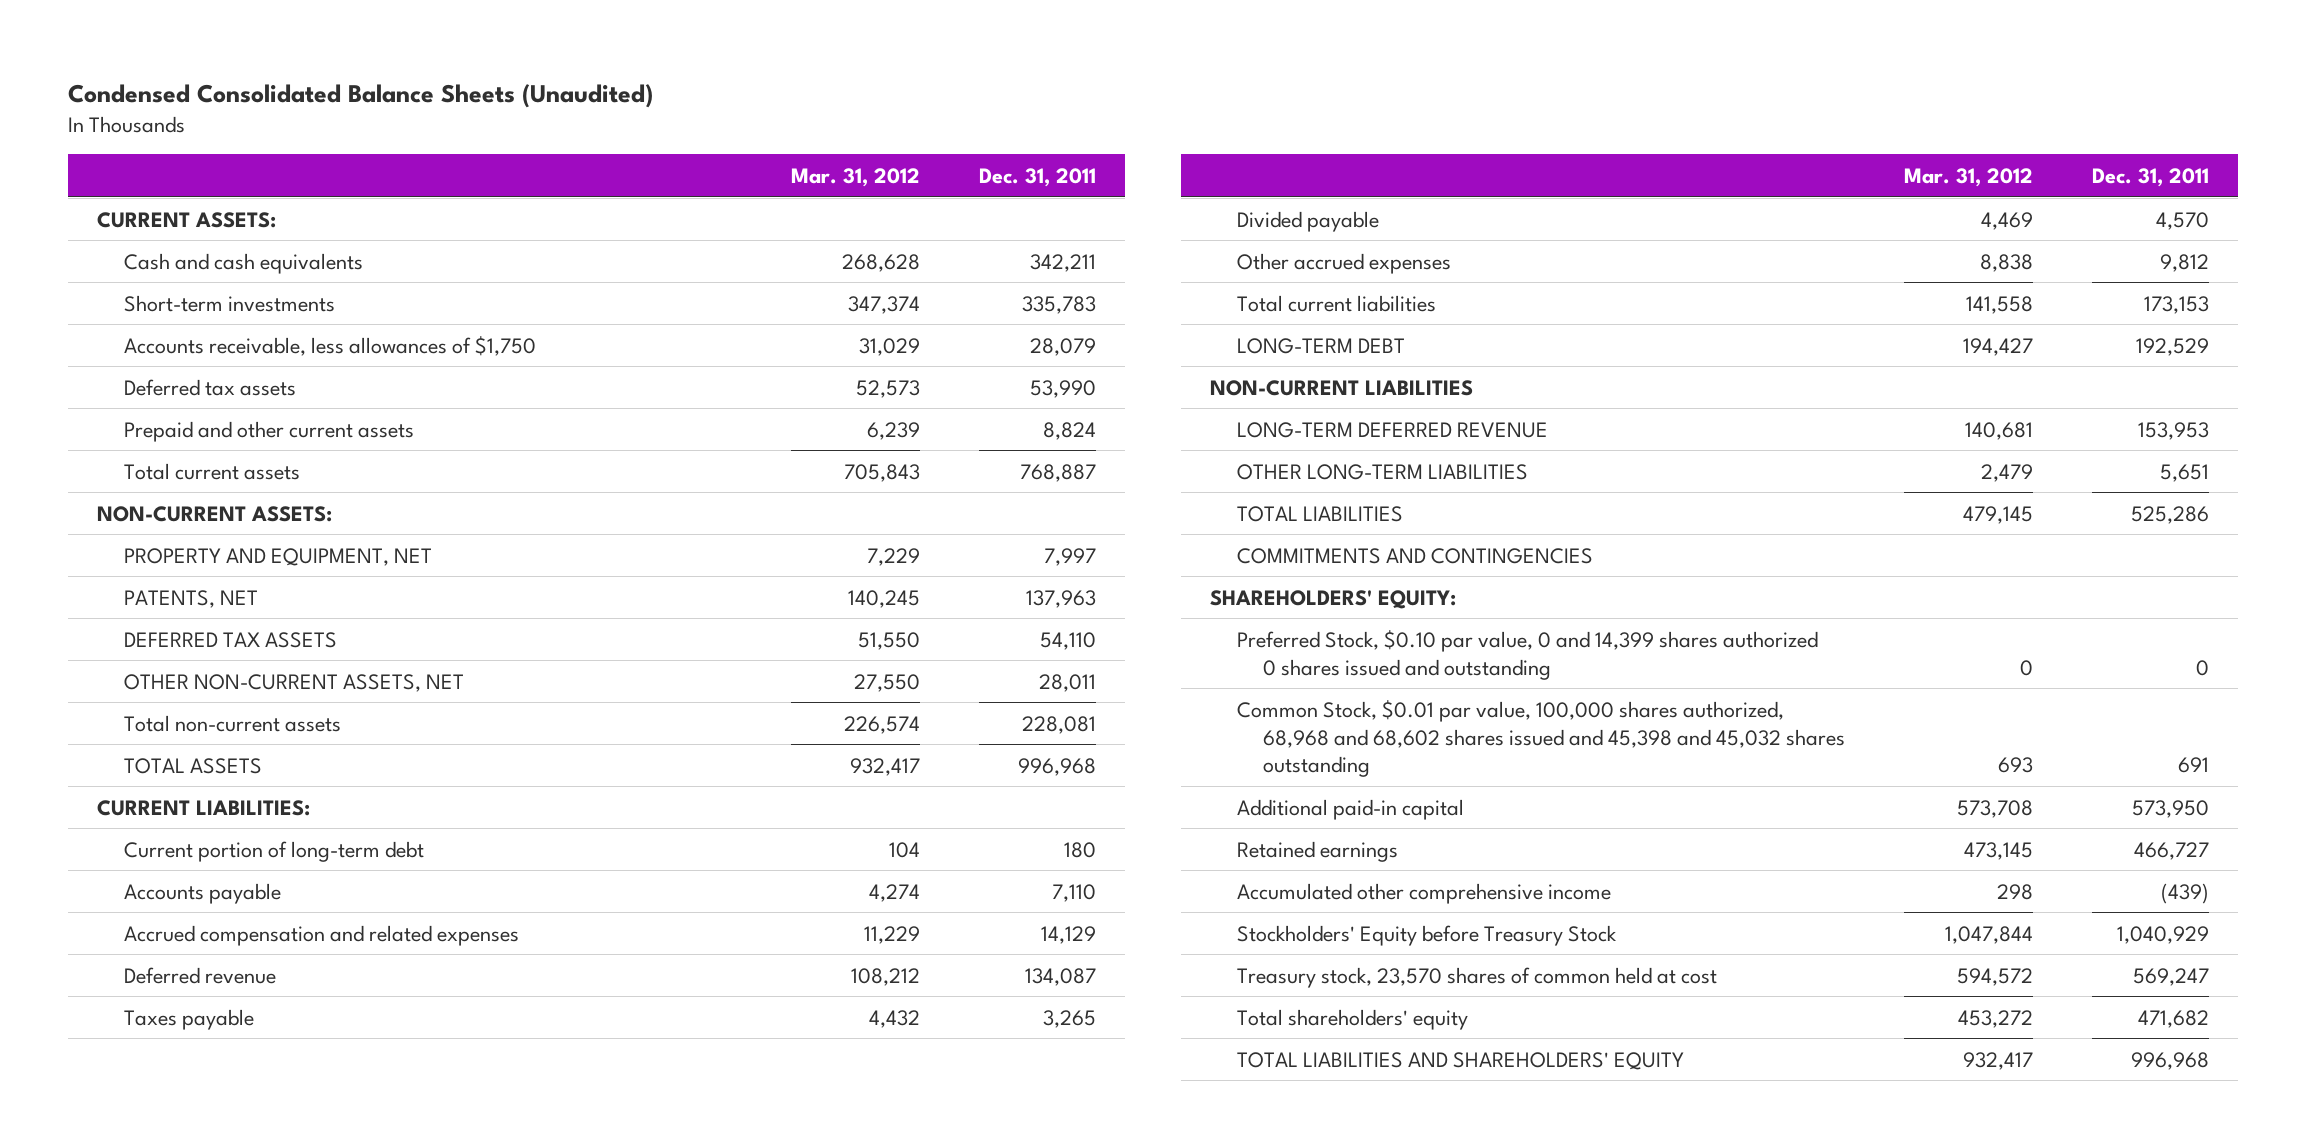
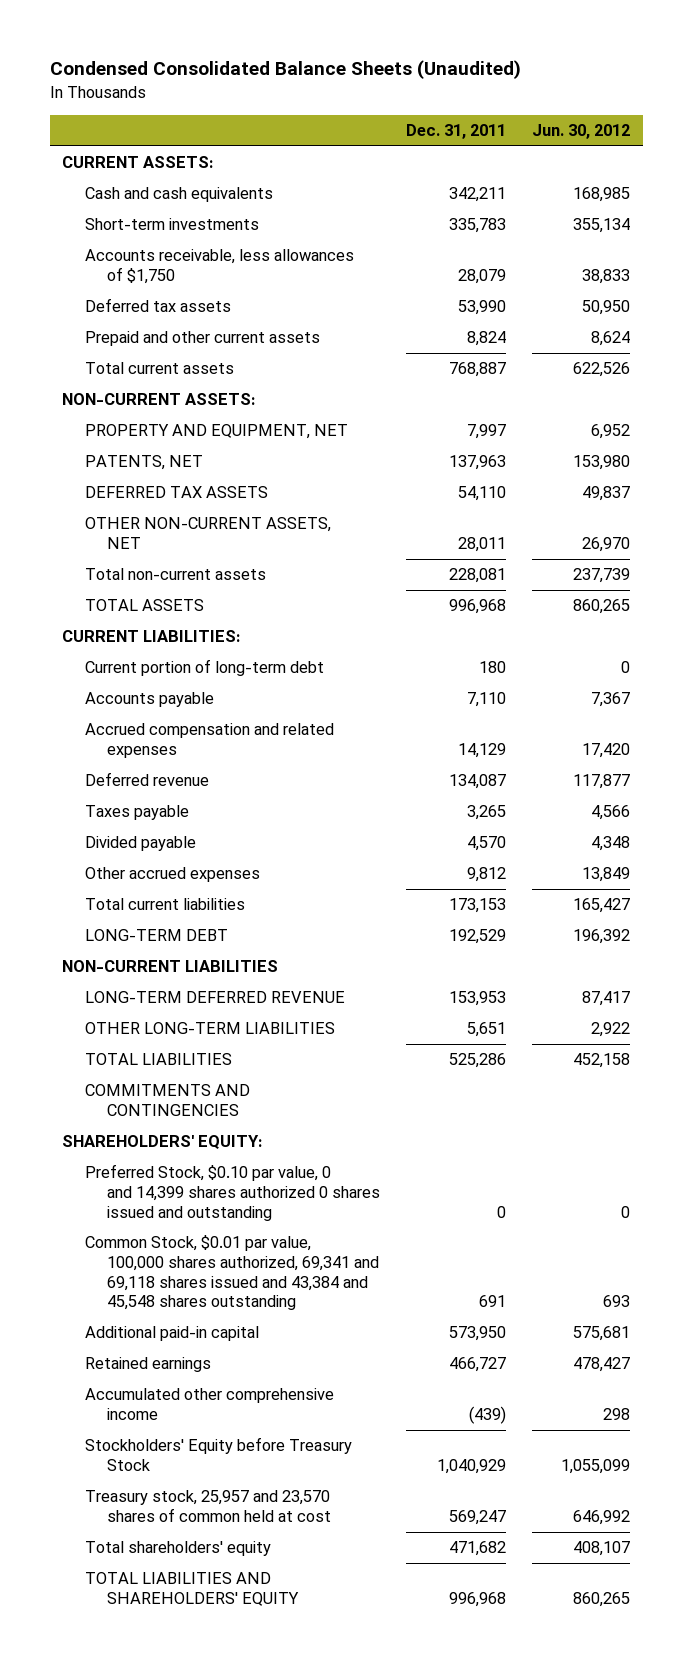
[791,168,921,188] Mar. 31, 2012 -> none
none -> [531,124,630,140] Jun. 30, 2012
[1236,699,1846,778] Common Stock, $0.01 par value, 100,000 shares authorized, 68,968 and 68,602 shares issued and 45,398 and 45,032 shares outstanding -> [84,1235,380,1311] Common Stock, $0.01 par value, 100,000 shares authorized, 69,341 and 69,118 shares issued and 43,384 and 45,548 shares outstanding
[1236,966,1717,988] Treasury stock, 23,570 shares of common held at cost -> [84,1490,332,1522] Treasury stock, 25,957 and 23,570 shares of common held at cost

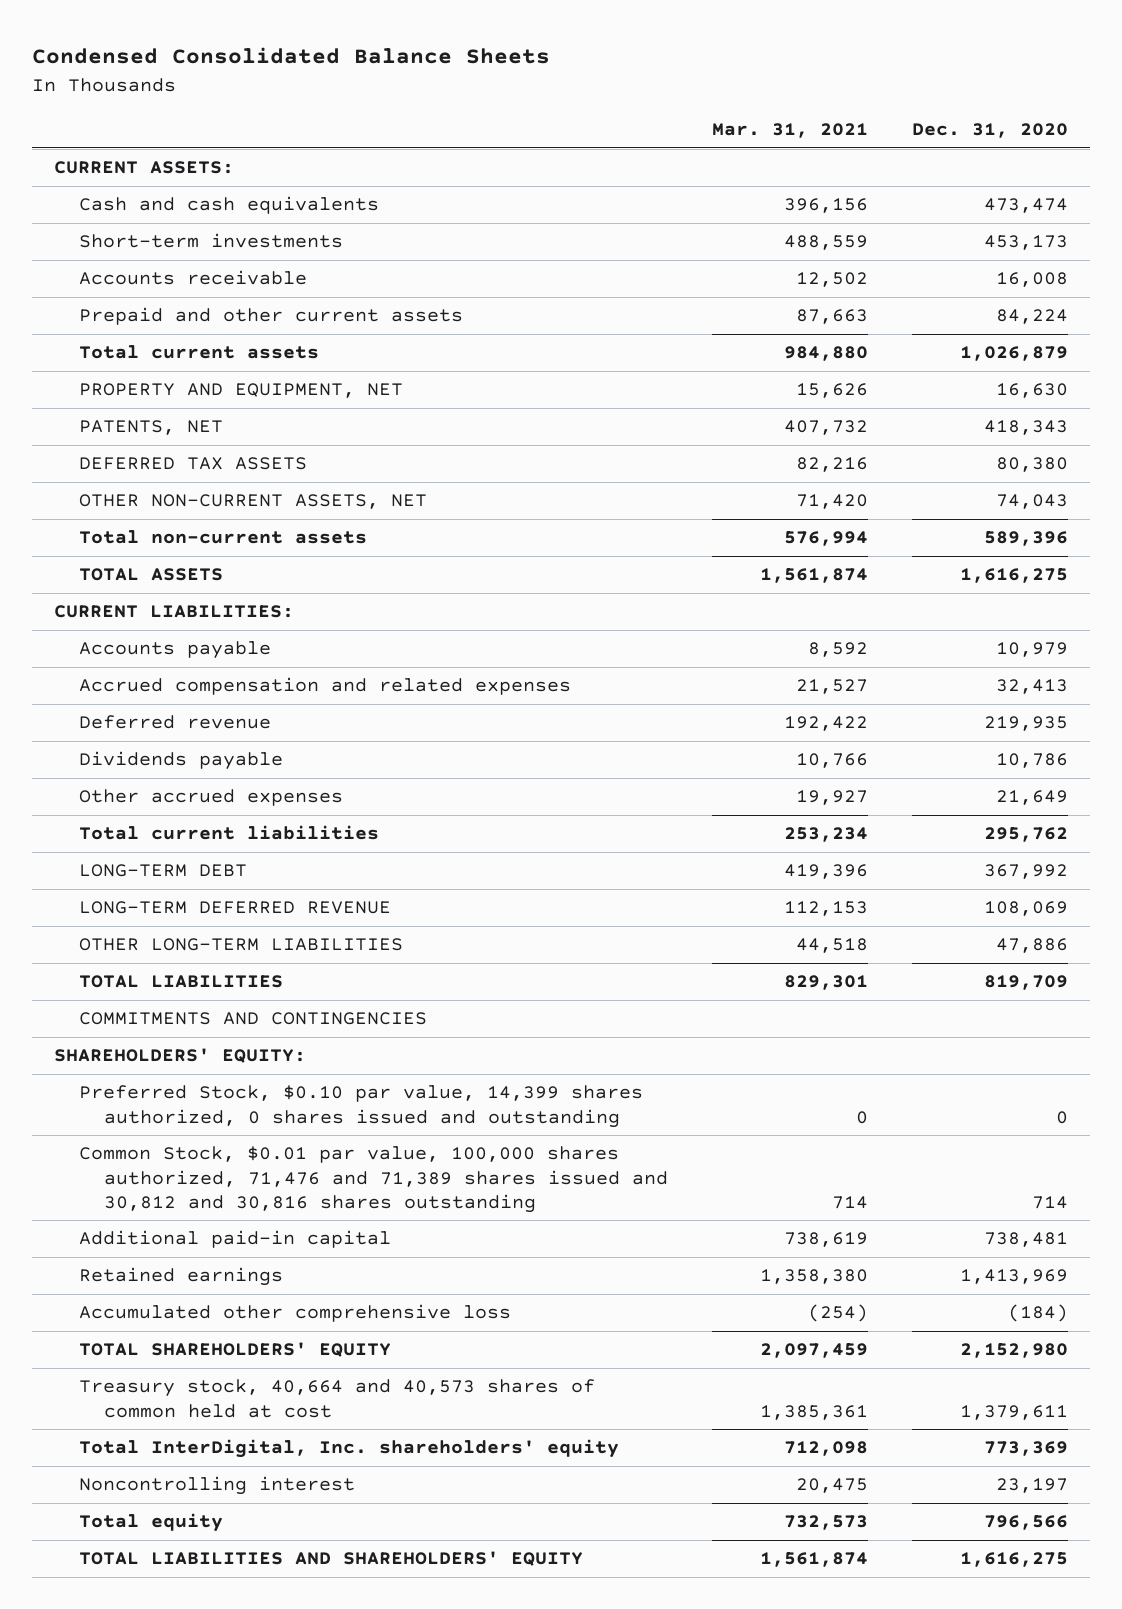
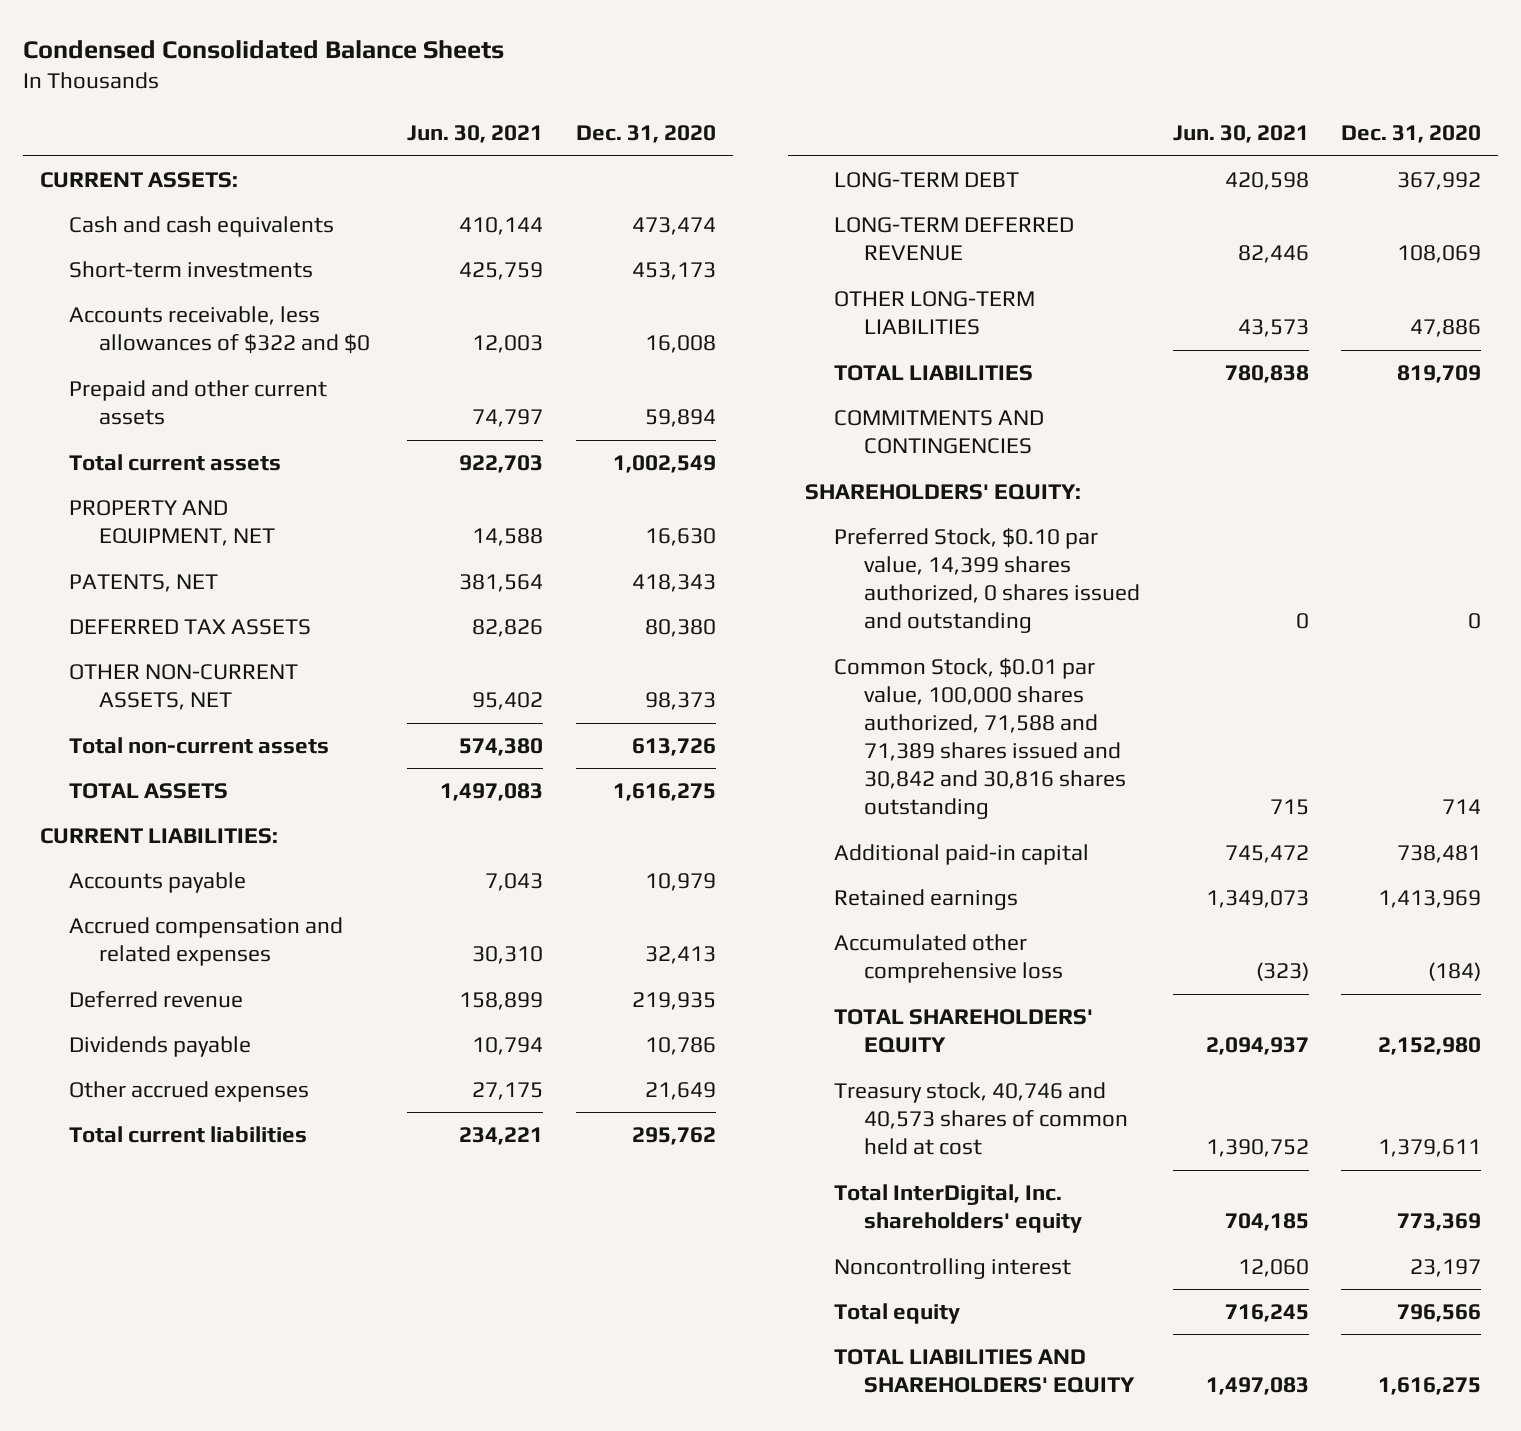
[712,123,869,139] Mar. 31, 2021 -> none
none -> [407,125,544,144] Jun. 30, 2021
[79,270,308,286] Accounts receivable -> [69,305,370,355] Accounts receivable, less allowances of $322 and $0
[996,309,1069,325] 84,224 -> [645,409,717,428] 59,894
[960,346,1069,362] 1,026,879 -> [613,454,717,473] 1,002,549
[996,494,1069,510] 74,043 -> [645,692,717,711] 98,373
[984,531,1069,547] 589,396 -> [632,737,717,756] 613,726
[79,1146,669,1213] Common Stock, $0.01 par value, 100,000 shares authorized, 71,476 and 71,389 shares issued and 30,812 and 30,816 shares outstanding -> [834,657,1126,820] Common Stock, $0.01 par value, 100,000 shares authorized, 71,588 and 71,389 shares issued and 30,842 and 30,816 shares outstanding
[79,1379,596,1418] Treasury stock, 40,664 and 40,573 shares of common held at cost -> [834,1081,1128,1156] Treasury stock, 40,746 and 40,573 shares of common held at cost

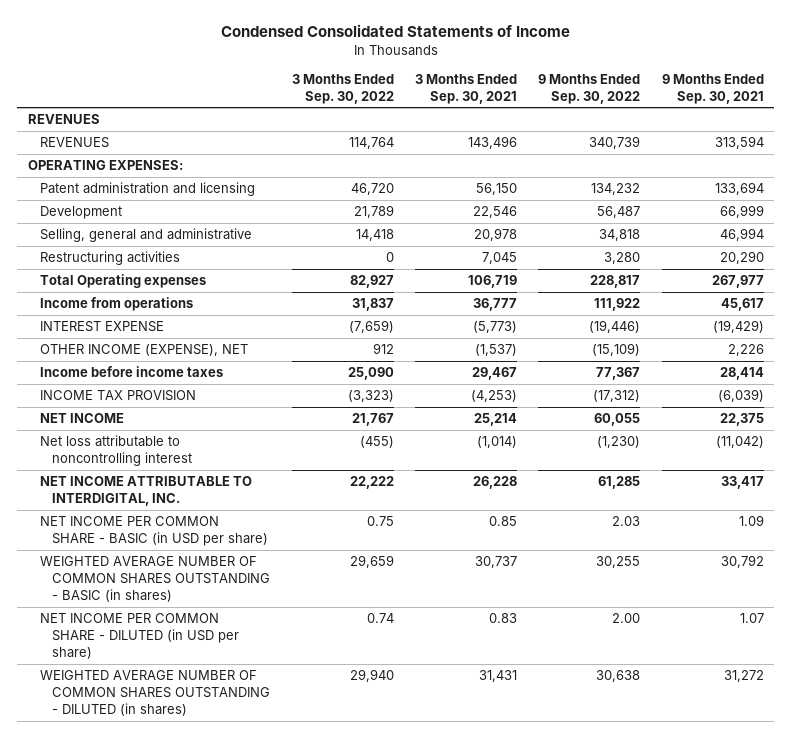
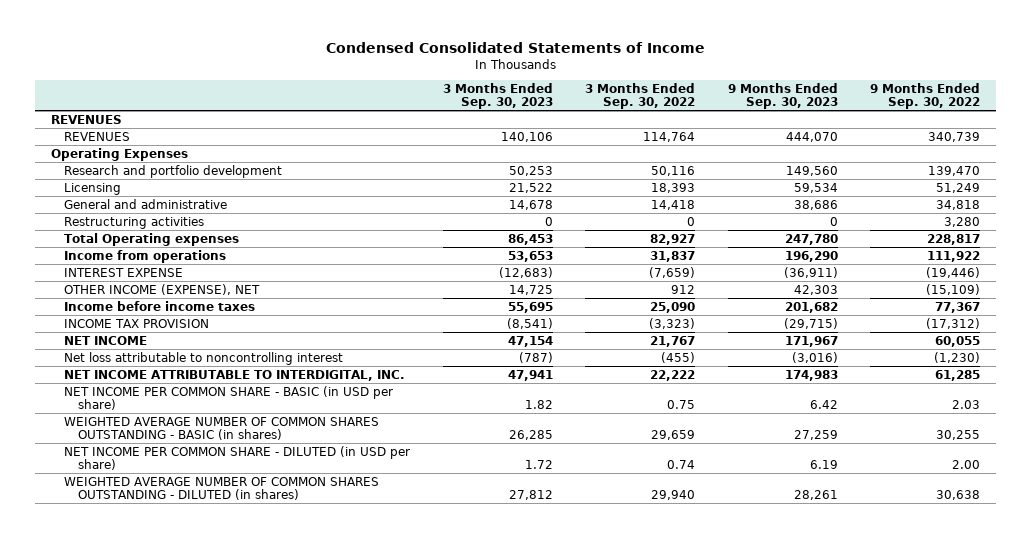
[415,73,518,104] 3 Months Ended Sep. 30, 2021 -> none
[661,73,764,104] 9 Months Ended Sep. 30, 2021 -> none
none -> [442,82,553,110] 3 Months Ended Sep. 30, 2023
none -> [727,82,838,110] 9 Months Ended Sep. 30, 2023
[39,182,255,197] Patent administration and licensing -> none
[39,206,122,220] Development -> none
[27,160,183,171] OPERATING EXPENSES: -> [51,147,189,161] Operating Expenses
none -> [64,164,283,178] Research and portfolio development
none -> [64,182,122,195] Licensing
[39,228,252,243] Selling, general and administrative -> [64,198,228,209] General and administrative

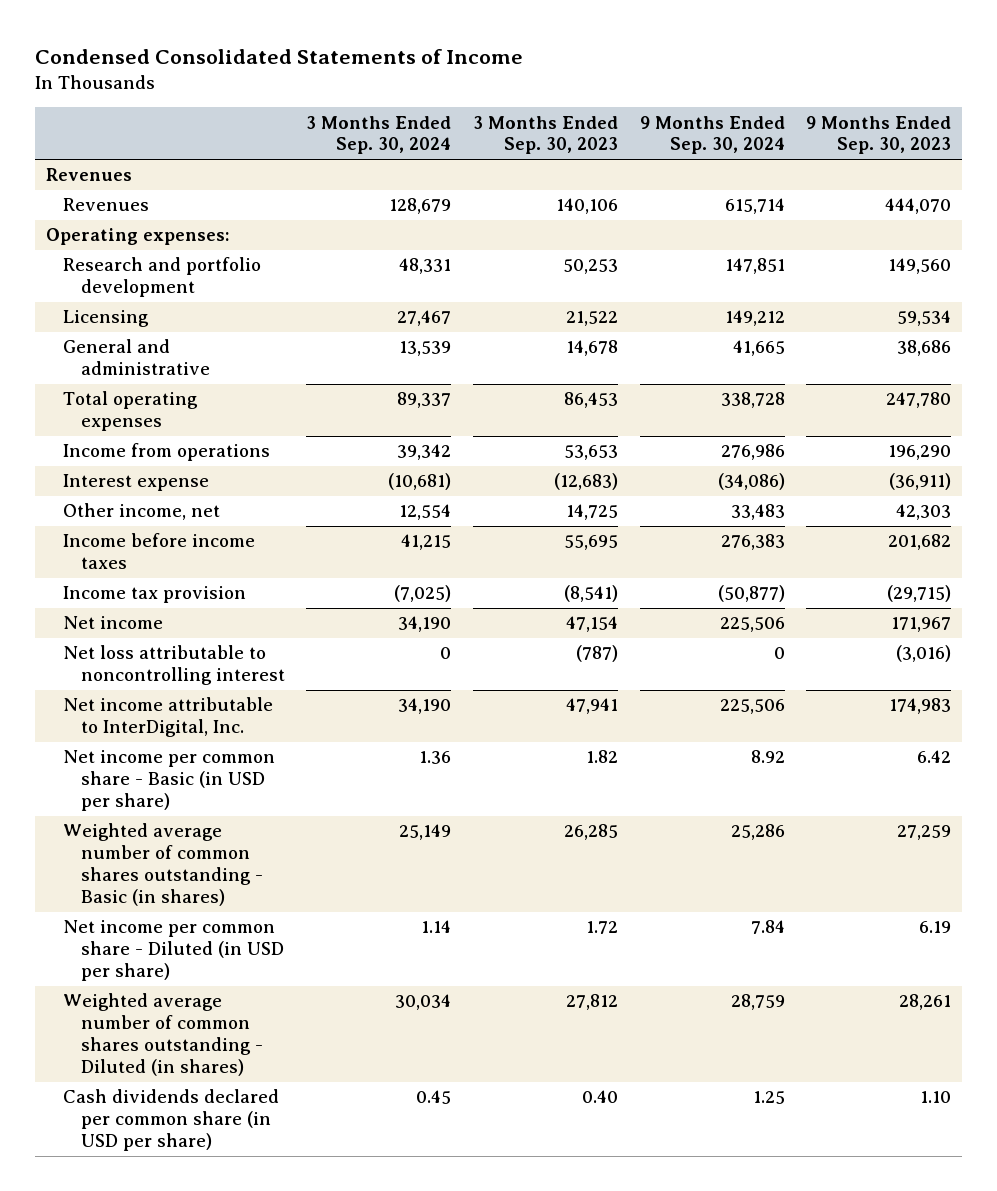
[585,82,696,110] 3 Months Ended Sep. 30, 2022 -> none
[870,82,981,110] 9 Months Ended Sep. 30, 2022 -> none
none -> [306,115,452,155] 3 Months Ended Sep. 30, 2024
none -> [639,115,785,155] 9 Months Ended Sep. 30, 2024
[51,114,123,124] REVENUES -> [45,168,132,182] Revenues
[64,131,131,141] REVENUES -> [63,198,150,212] Revenues
[51,147,189,161] Operating Expenses -> [45,228,230,246] Operating expenses:
[64,216,205,229] Restructuring activities -> none
[64,232,240,246] Total Operating expenses -> [63,391,199,432] Total operating expenses
[64,267,184,277] INTEREST EXPENSE -> [63,474,210,492] Interest expense
[64,283,261,295] OTHER INCOME (EXPENSE), NET -> [63,503,221,521] Other income, net
[64,318,210,328] INCOME TAX PROVISION -> [63,586,247,604] Income tax provision
[64,335,148,345] NET INCOME -> [63,616,164,630] Net income
[64,369,406,381] NET INCOME ATTRIBUTABLE TO INTERDIGITAL, INC. -> [63,697,274,738] Net income attributable to InterDigital, Inc.
[64,385,394,411] NET INCOME PER COMMON SHARE - BASIC (in USD per share) -> [63,750,276,812] Net income per common share - Basic (in USD per share)
[64,416,380,441] WEIGHTED AVERAGE NUMBER OF COMMON SHARES OUTSTANDING - BASIC (in shares) -> [63,823,263,907] Weighted average number of common shares outstanding - Basic (in shares)
[64,445,411,471] NET INCOME PER COMMON SHARE - DILUTED (in USD per share) -> [63,920,284,982] Net income per common share - Diluted (in USD per share)
[64,476,380,501] WEIGHTED AVERAGE NUMBER OF COMMON SHARES OUTSTANDING - DILUTED (in shares) -> [63,993,263,1077] Weighted average number of common shares outstanding - Diluted (in shares)
none -> [63,1089,280,1152] Cash dividends declared per common share (in USD per share)

